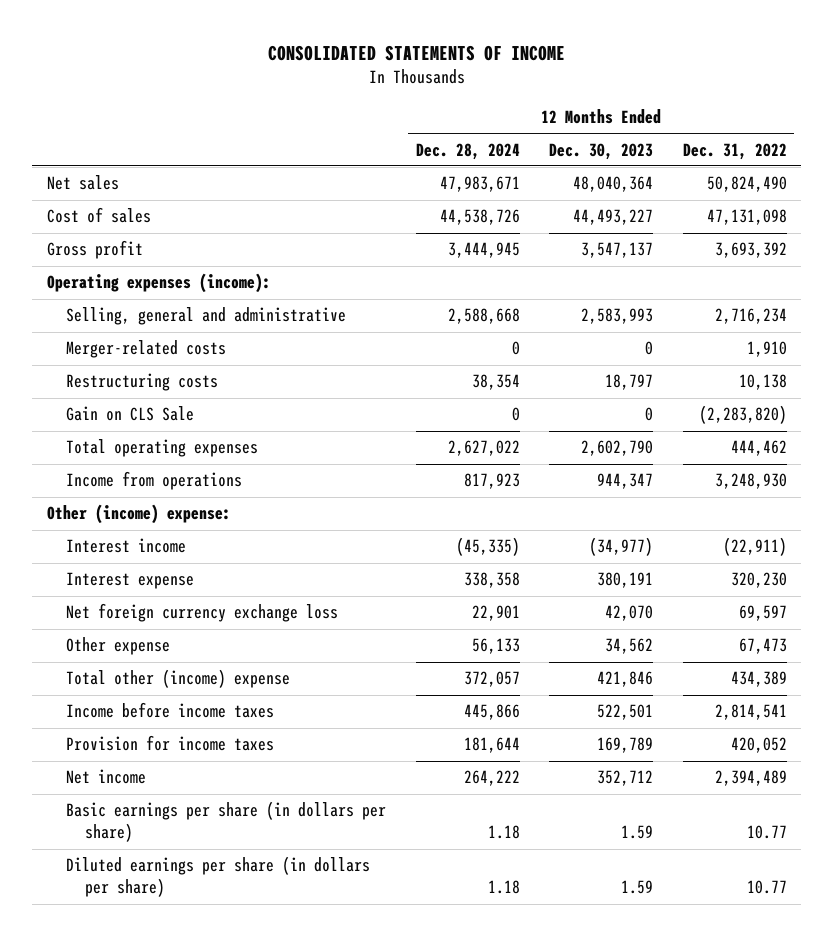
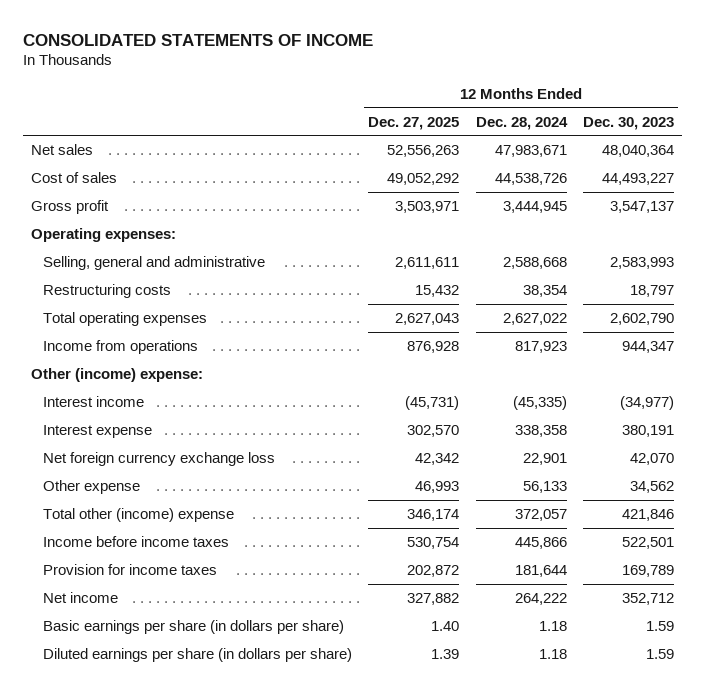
[682,142,787,160] Dec. 31, 2022 -> none
none -> [368,116,460,130] Dec. 27, 2025
[47,273,272,294] Operating expenses (income): -> [30,227,176,242] Operating expenses:
[66,340,227,359] Merger-related costs -> none
[66,406,195,422] Gain on CLS Sale -> none

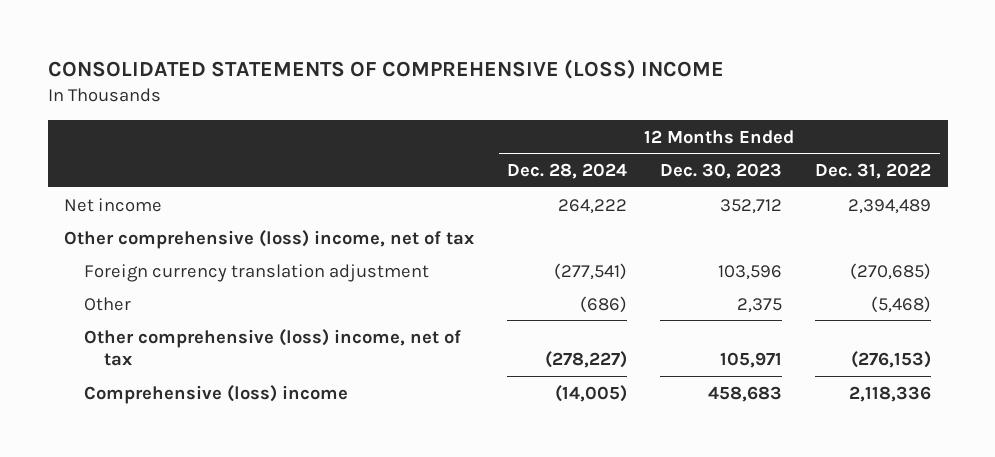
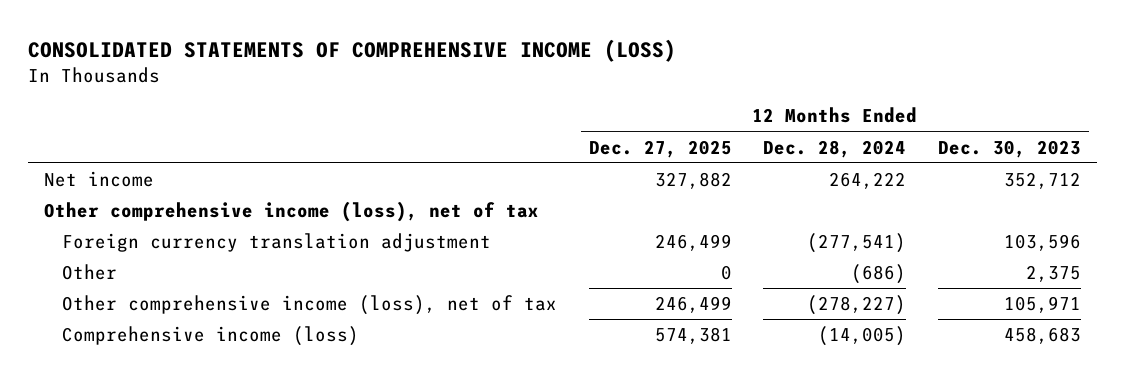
[47,59,724,80] CONSOLIDATED STATEMENTS OF COMPREHENSIVE (LOSS) INCOME -> [28,38,677,62] CONSOLIDATED STATEMENTS OF COMPREHENSIVE INCOME (LOSS)
[815,162,932,179] Dec. 31, 2022 -> none
none -> [588,139,732,158] Dec. 27, 2025
[64,229,475,249] Other comprehensive (loss) income, net of tax -> [44,201,540,223] Other comprehensive income (loss), net of tax
[84,328,462,367] Other comprehensive (loss) income, net of tax -> [61,295,557,316] Other comprehensive income (loss), net of tax
[84,384,349,404] Comprehensive (loss) income -> [61,326,359,347] Comprehensive income (loss)

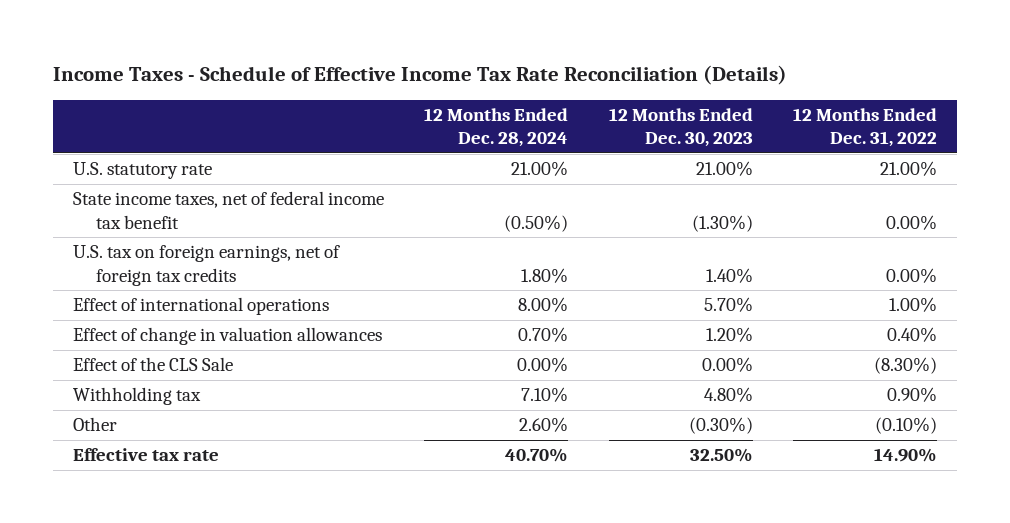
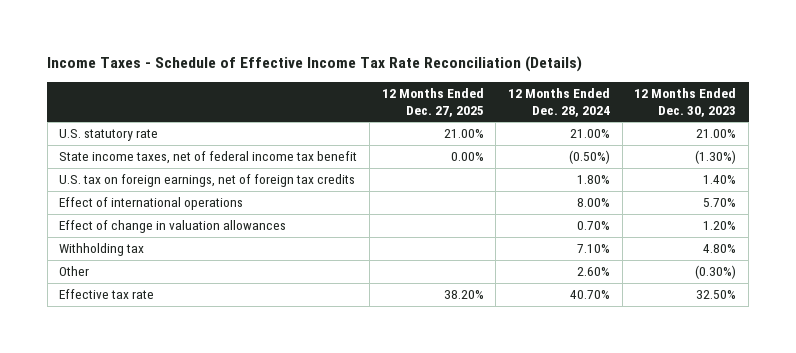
[793,107,938,148] 12 Months Ended Dec. 31, 2022 -> none
none -> [381,88,484,117] 12 Months Ended Dec. 27, 2025
[72,357,233,372] Effect of the CLS Sale -> none

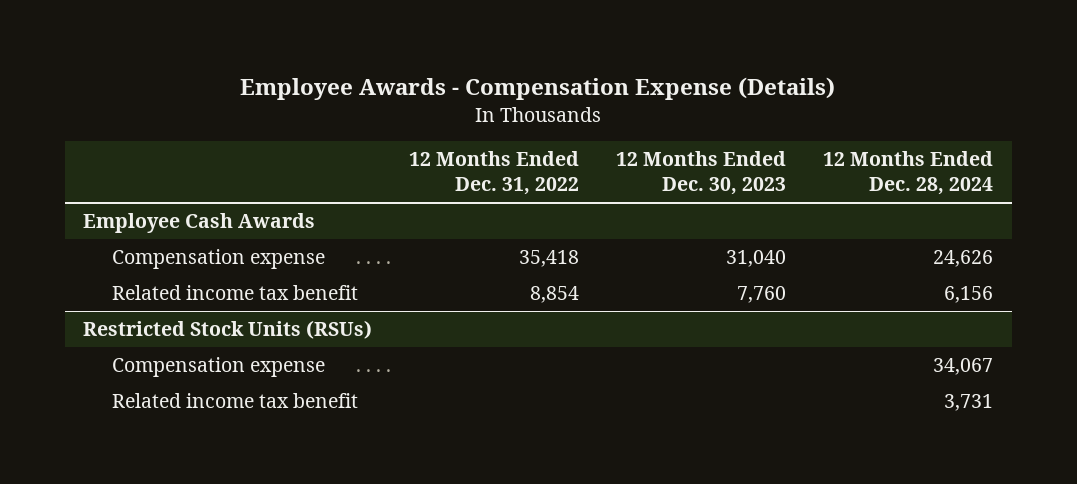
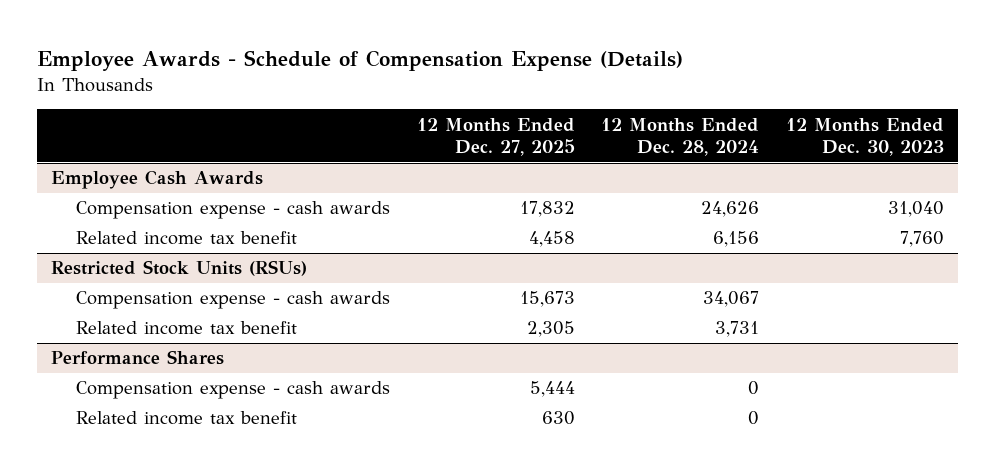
[240,77,836,101] Employee Awards - Compensation Expense (Details) -> [37,50,684,72] Employee Awards - Schedule of Compensation Expense (Details)
[409,151,580,196] 12 Months Ended Dec. 31, 2022 -> none
none -> [416,117,575,156] 12 Months Ended Dec. 27, 2025
[111,249,325,270] Compensation expense -> [75,201,390,220] Compensation expense - cash awards
[111,357,325,378] Compensation expense -> [75,291,390,310] Compensation expense - cash awards
none -> [50,350,224,366] Performance Shares
none -> [75,381,390,400] Compensation expense - cash awards
none -> [75,411,297,426] Related income tax benefit

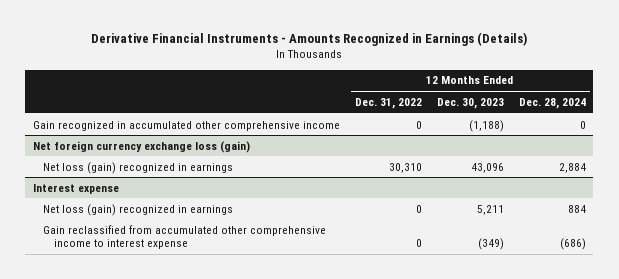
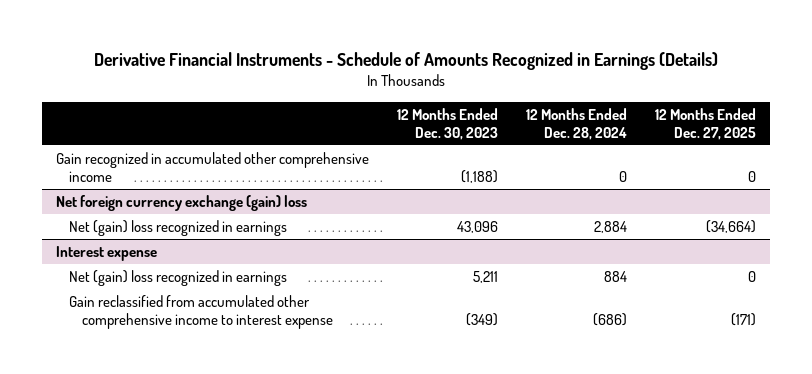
[91,32,528,47] Derivative Financial Instruments - Amounts Recognized in Earnings (Details) -> [94,51,719,70] Derivative Financial Instruments - Schedule of Amounts Recognized in Earnings (Details)
[354,97,422,109] Dec. 31, 2022 -> none
none -> [654,107,756,140] 12 Months Ended Dec. 27, 2025
[32,140,250,153] Net foreign currency exchange loss (gain) -> [56,195,308,212] Net foreign currency exchange (gain) loss
[43,161,234,174] Net loss (gain) recognized in earnings -> [69,220,288,237] Net (gain) loss recognized in earnings
[43,203,234,216] Net loss (gain) recognized in earnings -> [69,270,288,287] Net (gain) loss recognized in earnings

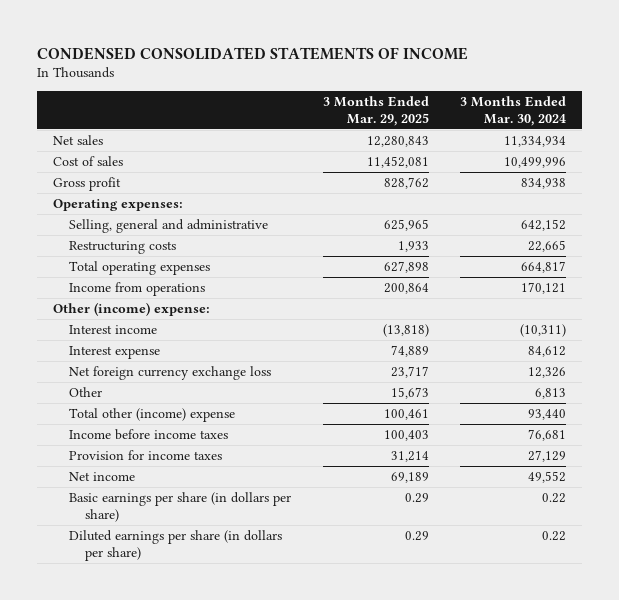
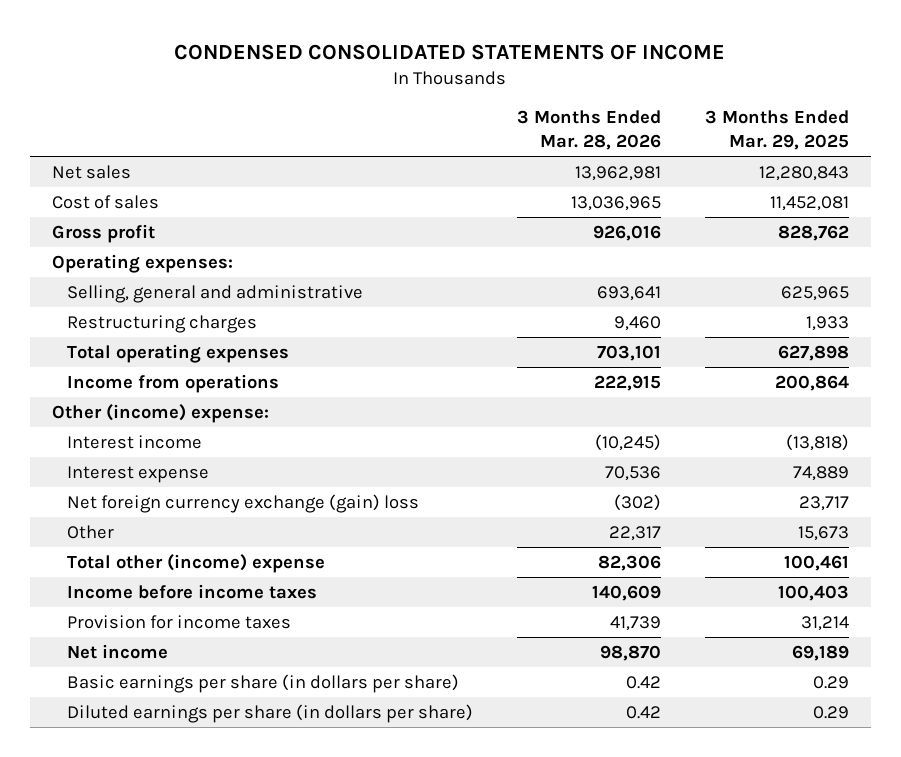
[460,96,567,127] 3 Months Ended Mar. 30, 2024 -> none
none -> [517,110,662,151] 3 Months Ended Mar. 28, 2026
[69,240,177,254] Restructuring costs -> [67,314,258,333] Restructuring charges
[69,365,272,380] Net foreign currency exchange loss -> [67,493,420,513] Net foreign currency exchange (gain) loss

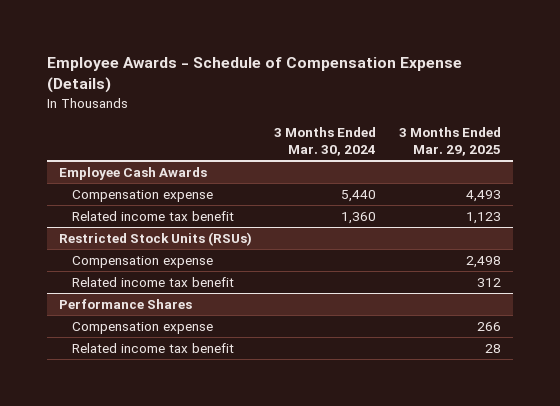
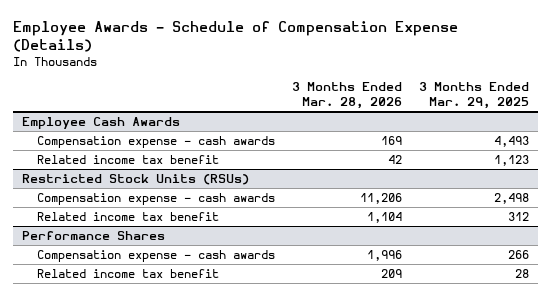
[274,127,377,157] 3 Months Ended Mar. 30, 2024 -> none
none -> [292,82,403,110] 3 Months Ended Mar. 28, 2026
[71,189,213,202] Compensation expense -> [37,135,276,148] Compensation expense - cash awards
[71,255,213,268] Compensation expense -> [37,192,276,205] Compensation expense - cash awards
[71,321,213,334] Compensation expense -> [37,249,276,262] Compensation expense - cash awards

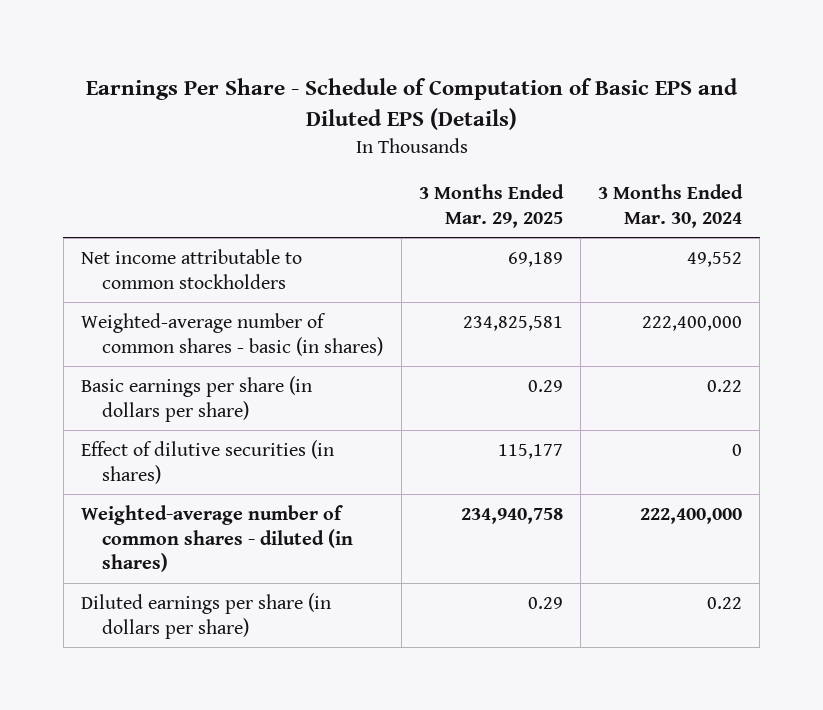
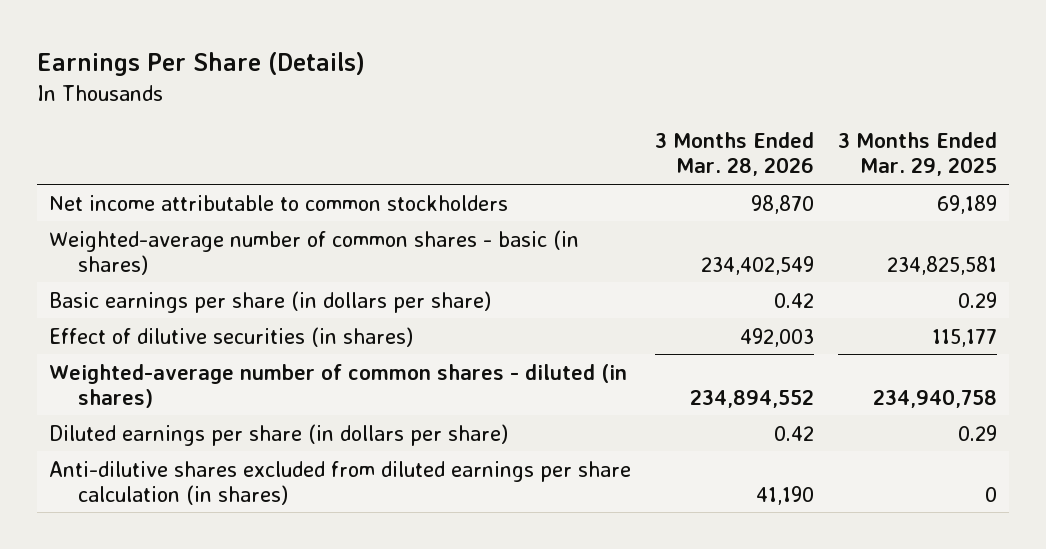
[85,77,738,130] Earnings Per Share - Schedule of Computation of Basic EPS and Diluted EPS (Details) -> [37,52,366,77] Earnings Per Share (Details)
[598,184,744,229] 3 Months Ended Mar. 30, 2024 -> none
none -> [655,132,815,177] 3 Months Ended Mar. 28, 2026
none -> [49,460,632,505] Anti-dilutive shares excluded from diluted earnings per share calculation (in shares)

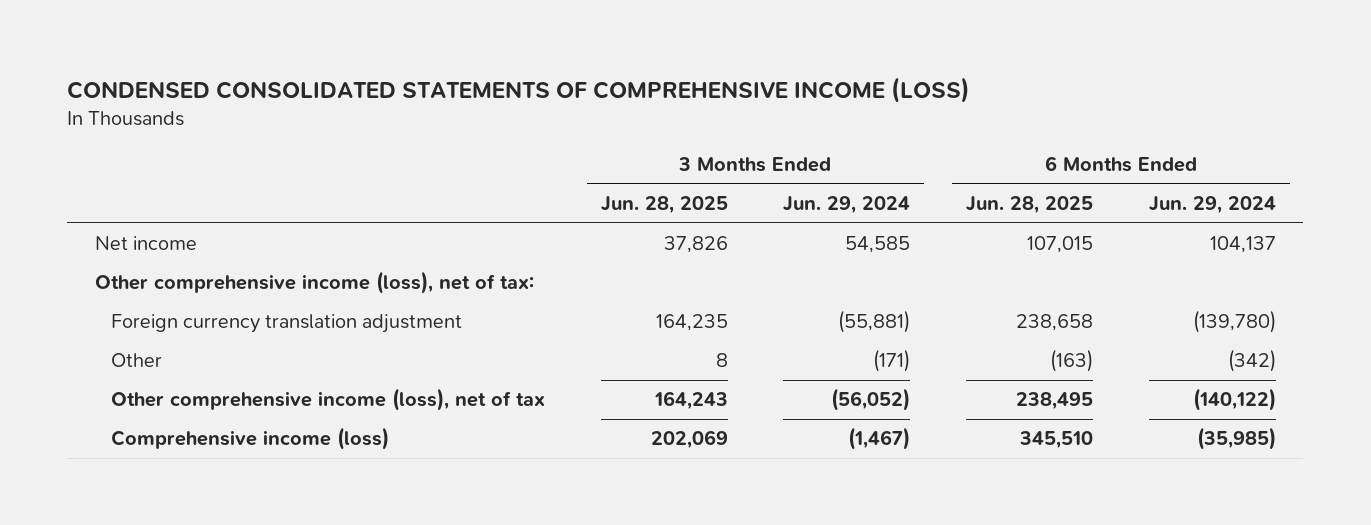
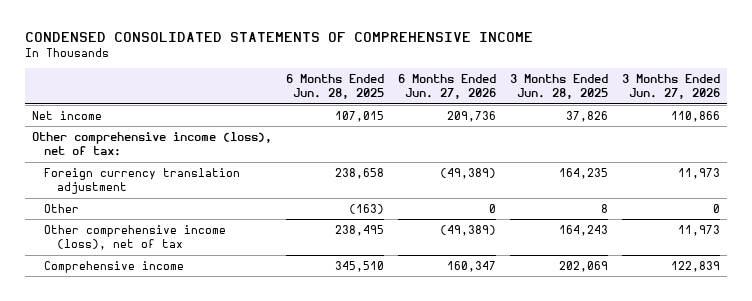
[67,77,971,104] CONDENSED CONSOLIDATED STATEMENTS OF COMPREHENSIVE INCOME (LOSS) -> [24,32,533,43] CONDENSED CONSOLIDATED STATEMENTS OF COMPREHENSIVE INCOME
[783,195,911,214] Jun. 29, 2024 -> none
[1148,195,1276,214] Jun. 29, 2024 -> none
none -> [397,74,496,100] 6 Months Ended Jun. 27, 2026
none -> [622,74,721,100] 3 Months Ended Jun. 27, 2026
[110,427,389,451] Comprehensive income (loss) -> [44,260,185,273] Comprehensive income

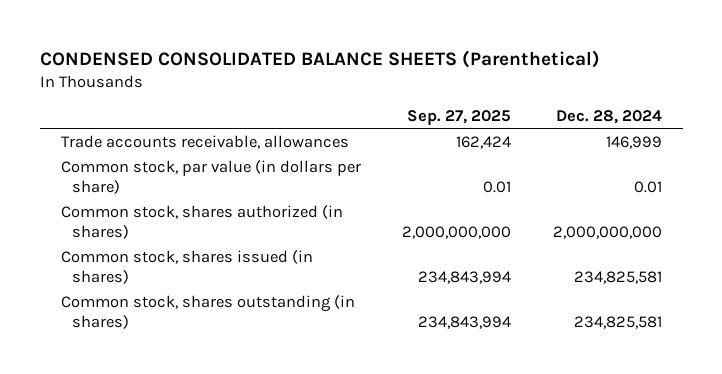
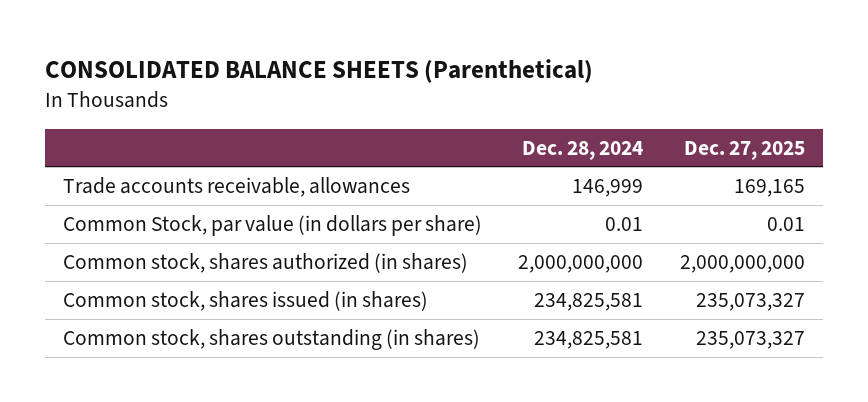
[39,49,600,68] CONDENSED CONSOLIDATED BALANCE SHEETS (Parenthetical) -> [44,58,593,83] CONSOLIDATED BALANCE SHEETS (Parenthetical)
[407,110,512,126] Sep. 27, 2025 -> none
none -> [684,140,806,160] Dec. 27, 2025
[60,159,361,195] Common stock, par value (in dollars per share) -> [62,215,482,237] Common Stock, par value (in dollars per share)

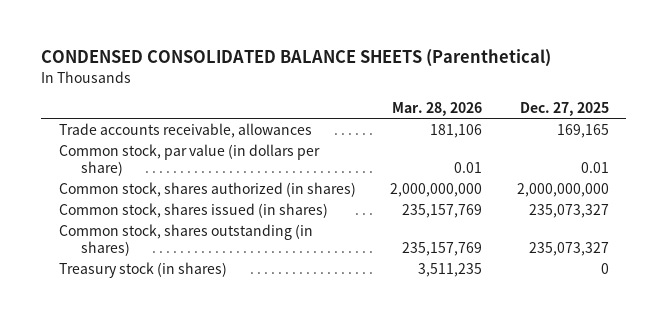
[44,58,593,83] CONSOLIDATED BALANCE SHEETS (Parenthetical) -> [41,49,552,68] CONDENSED CONSOLIDATED BALANCE SHEETS (Parenthetical)
[522,140,644,160] Dec. 28, 2024 -> none
none -> [392,101,483,116] Mar. 28, 2026
[62,215,482,237] Common Stock, par value (in dollars per share) -> [58,143,320,176] Common stock, par value (in dollars per share)
none -> [58,261,227,278] Treasury stock (in shares)

